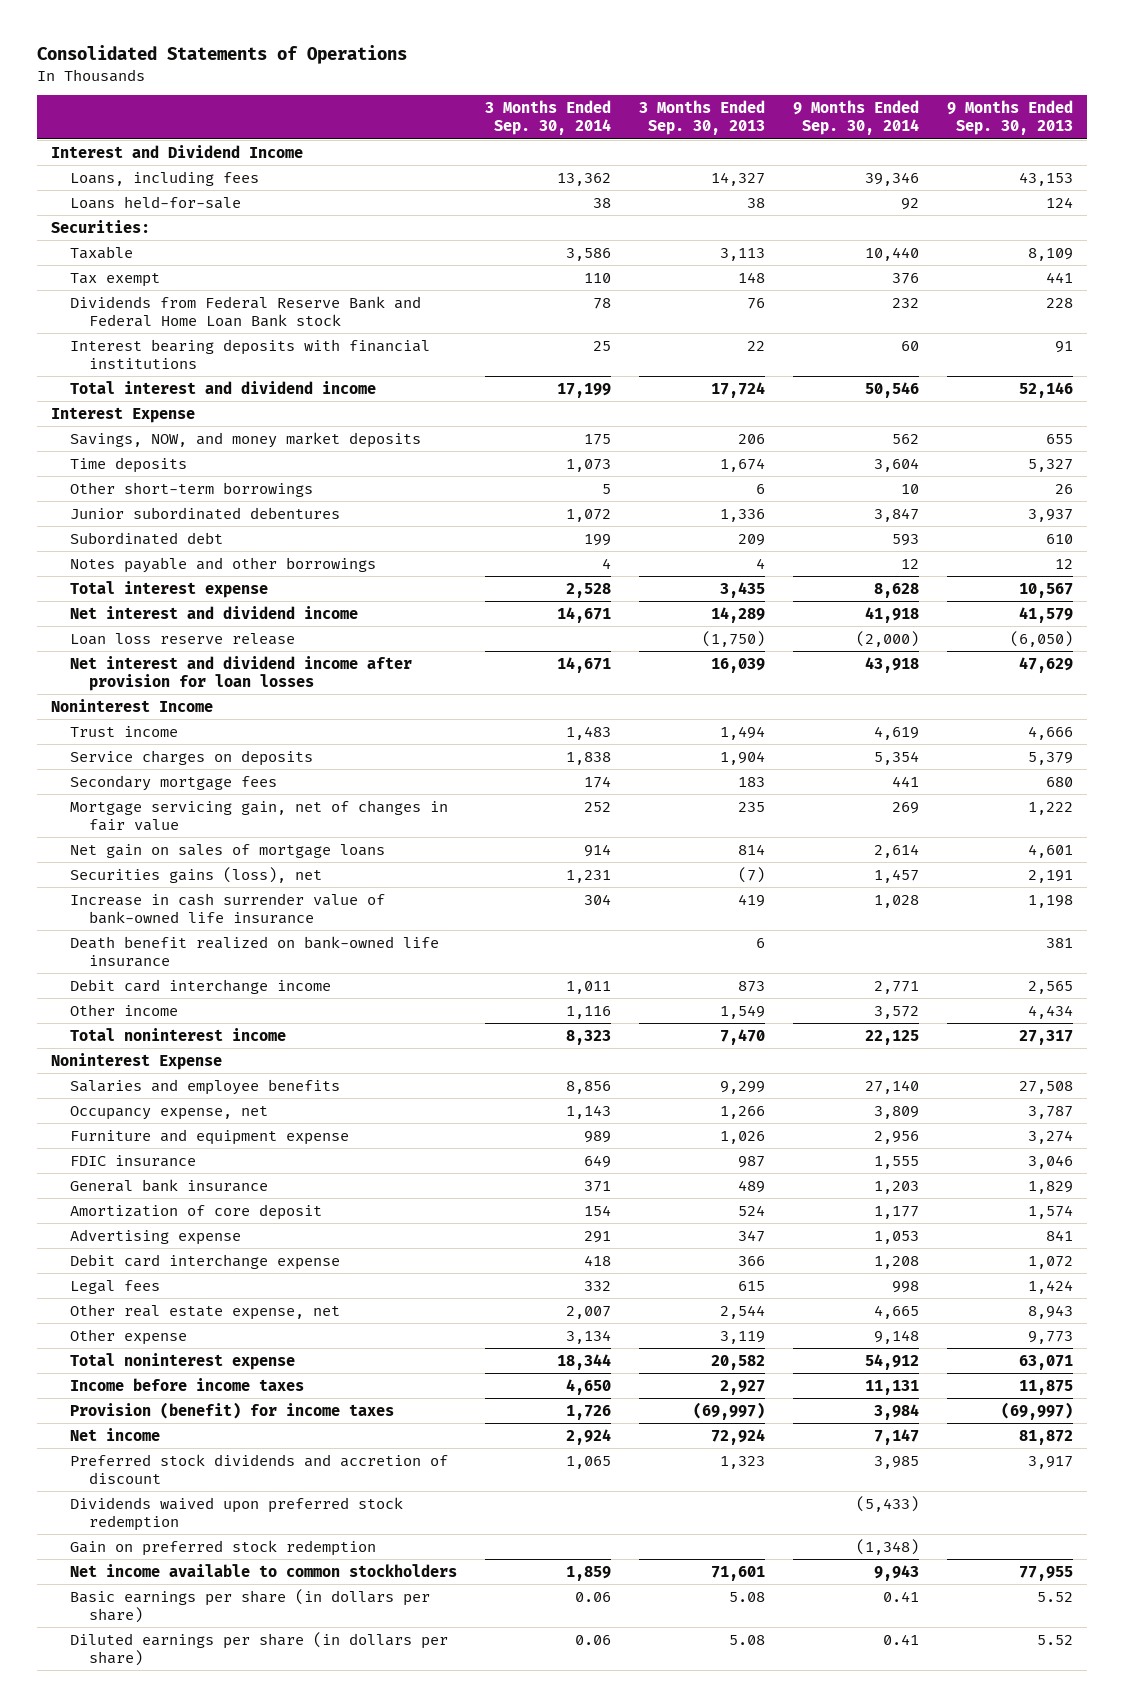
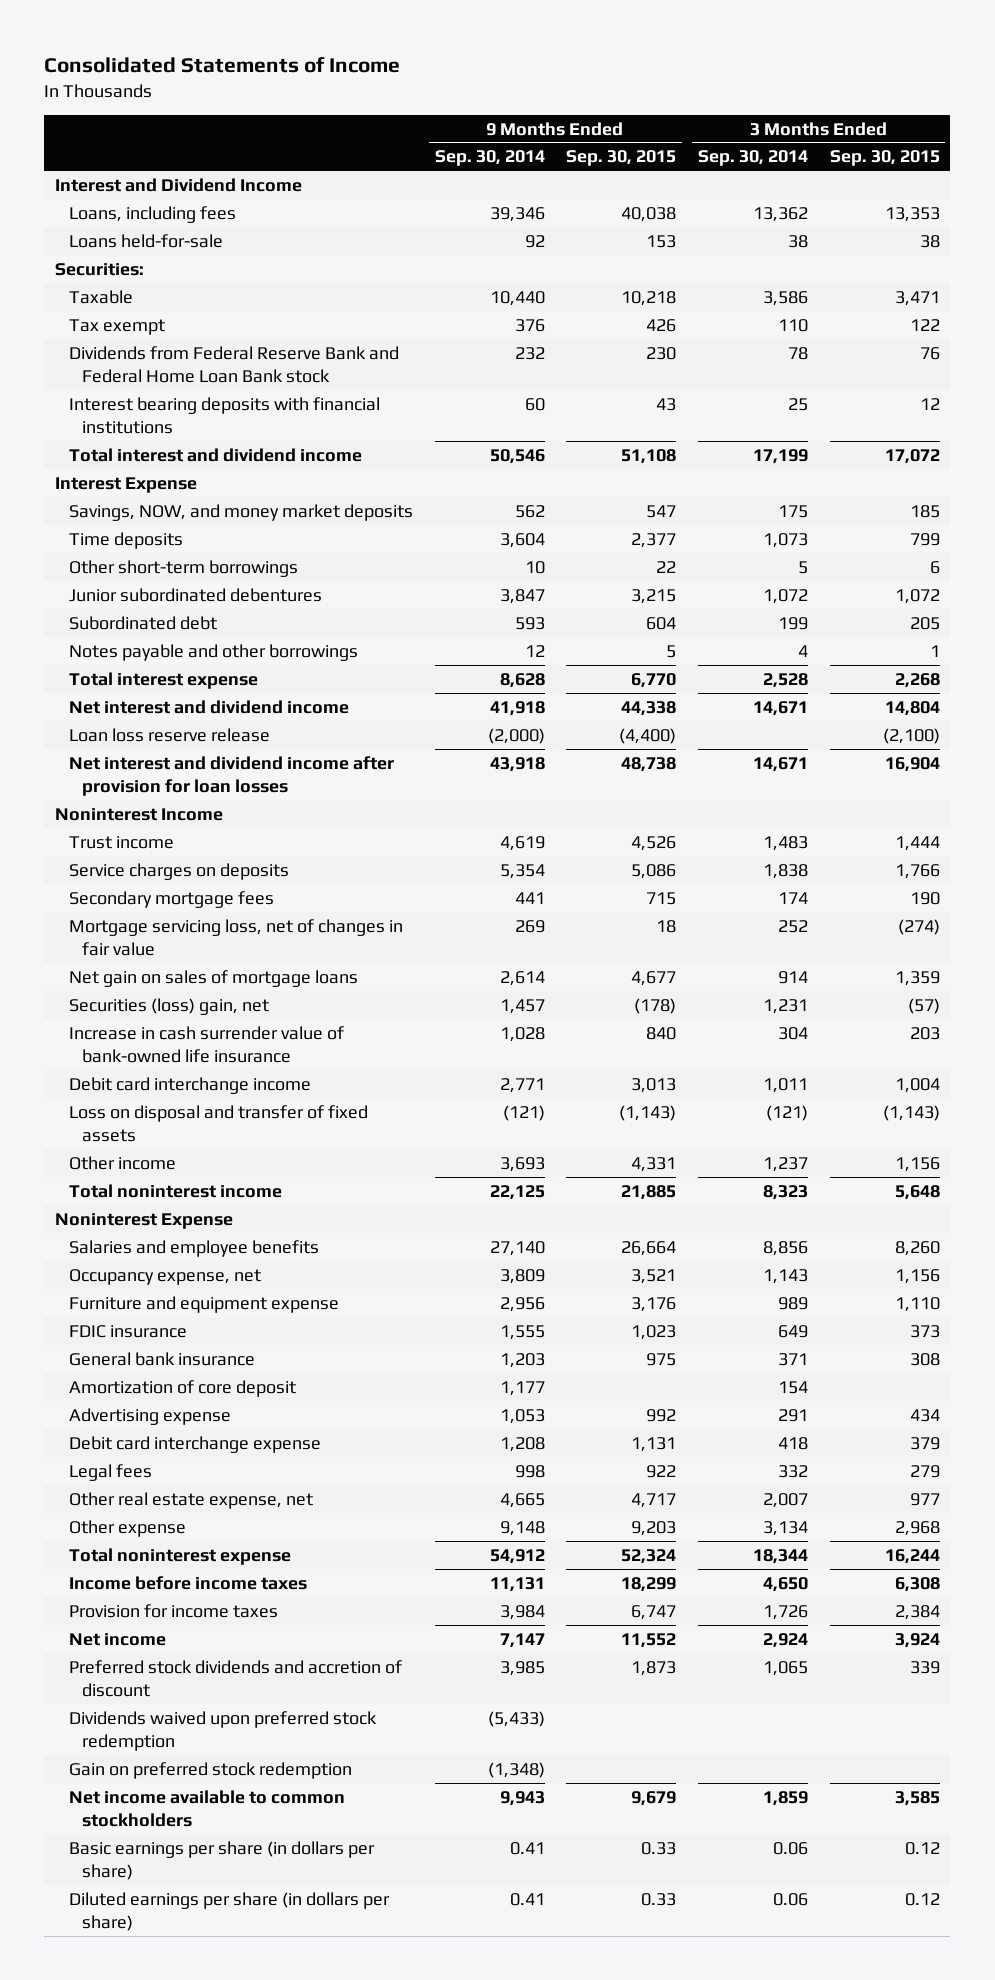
[37,45,408,65] Consolidated Statements of Operations -> [44,57,401,74] Consolidated Statements of Income
[639,100,766,136] 3 Months Ended Sep. 30, 2013 -> none
[947,100,1074,136] 9 Months Ended Sep. 30, 2013 -> none
none -> [566,150,677,167] Sep. 30, 2015
none -> [829,150,940,167] Sep. 30, 2015
[70,799,449,832] Mortgage servicing gain, net of changes in fair value -> [68,918,403,956] Mortgage servicing loss, net of changes in fair value
[70,866,323,883] Securities gains (loss), net -> [68,997,269,1015] Securities (loss) gain, net
[70,935,440,968] Death benefit realized on bank-owned life insurance -> none
none -> [68,1104,368,1142] Loss on disposal and transfer of fixed assets
[566,1005,612,1019] 1,116 -> [762,1156,808,1172] 1,237
[874,1005,920,1019] 3,572 -> [499,1156,545,1172] 3,693
[70,1401,395,1419] Provision (benefit) for income taxes -> [68,1603,278,1618] Provision for income taxes

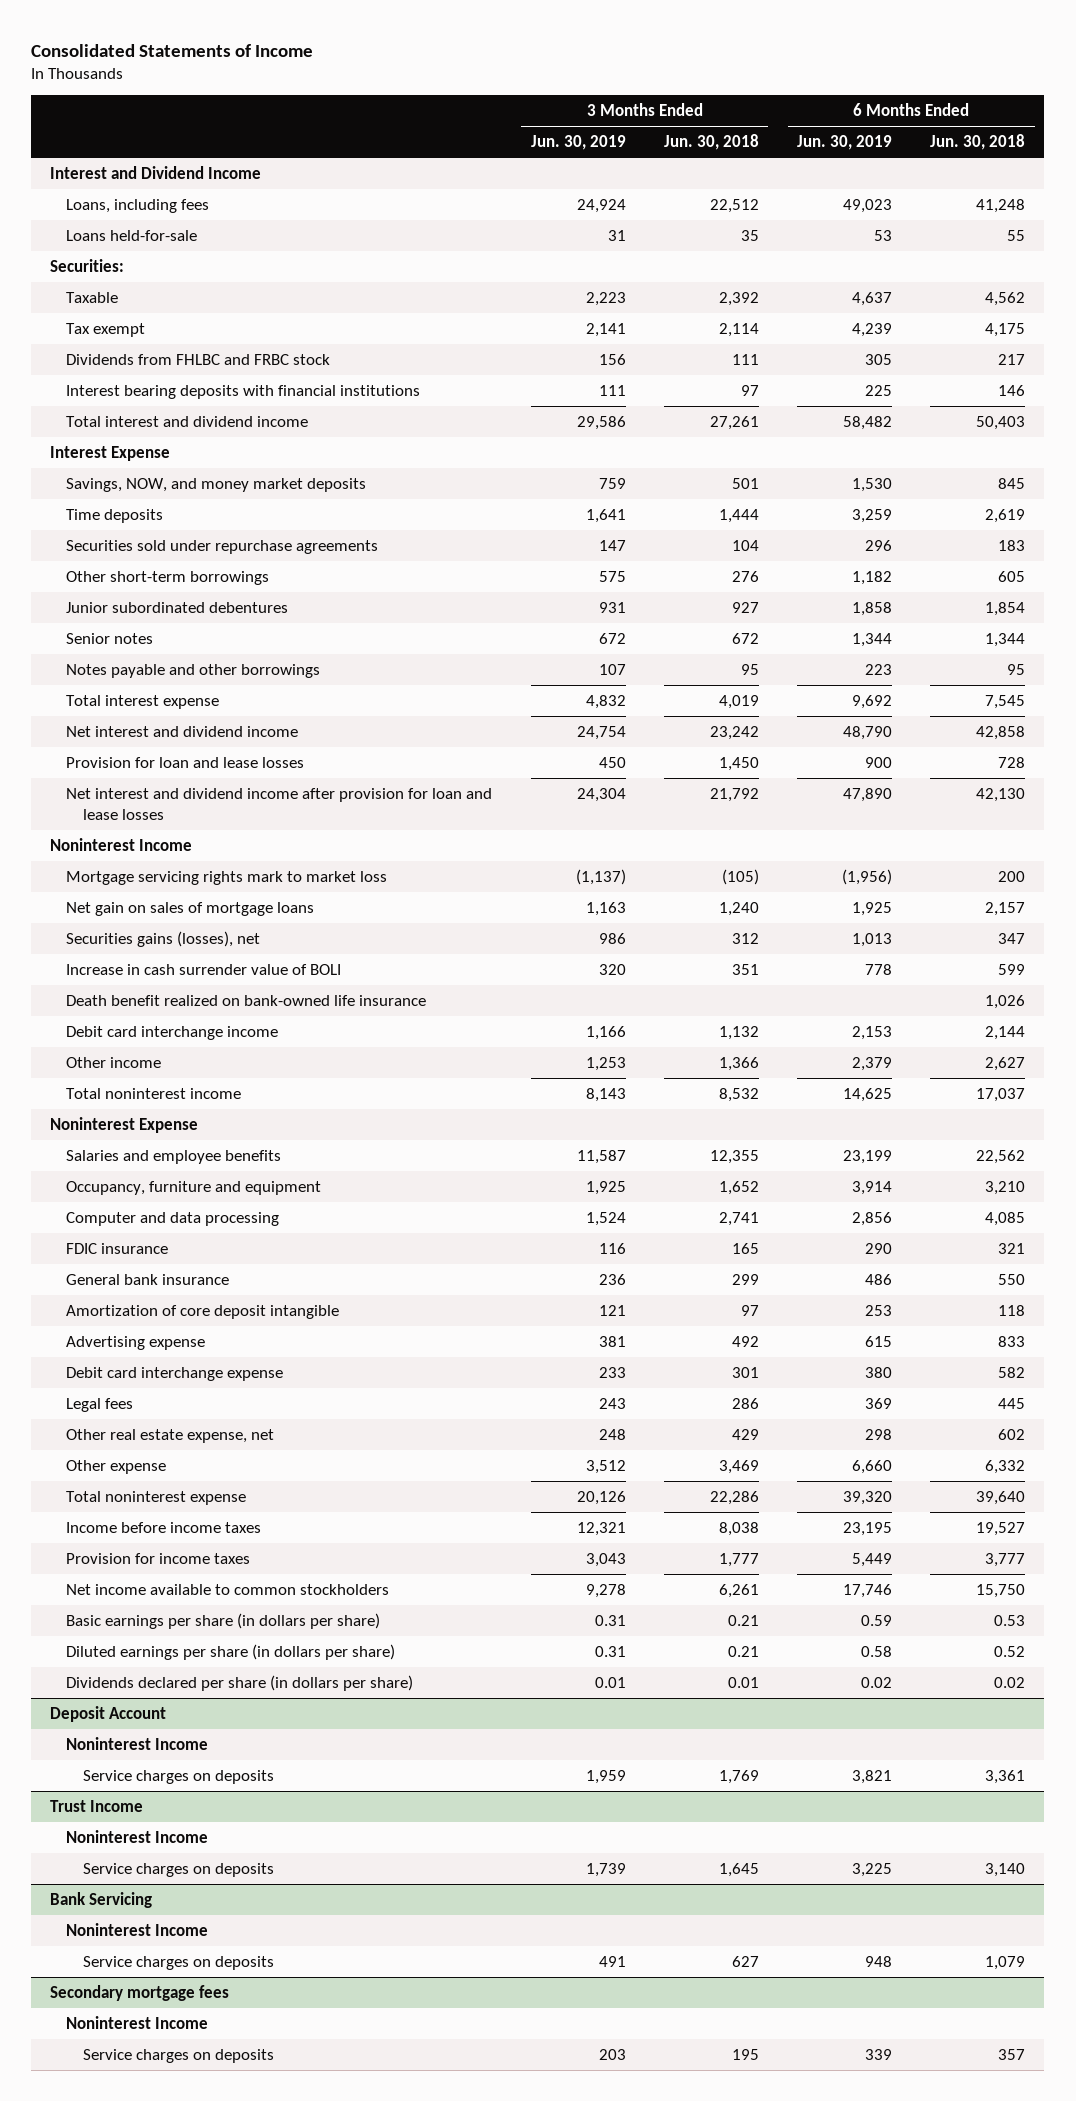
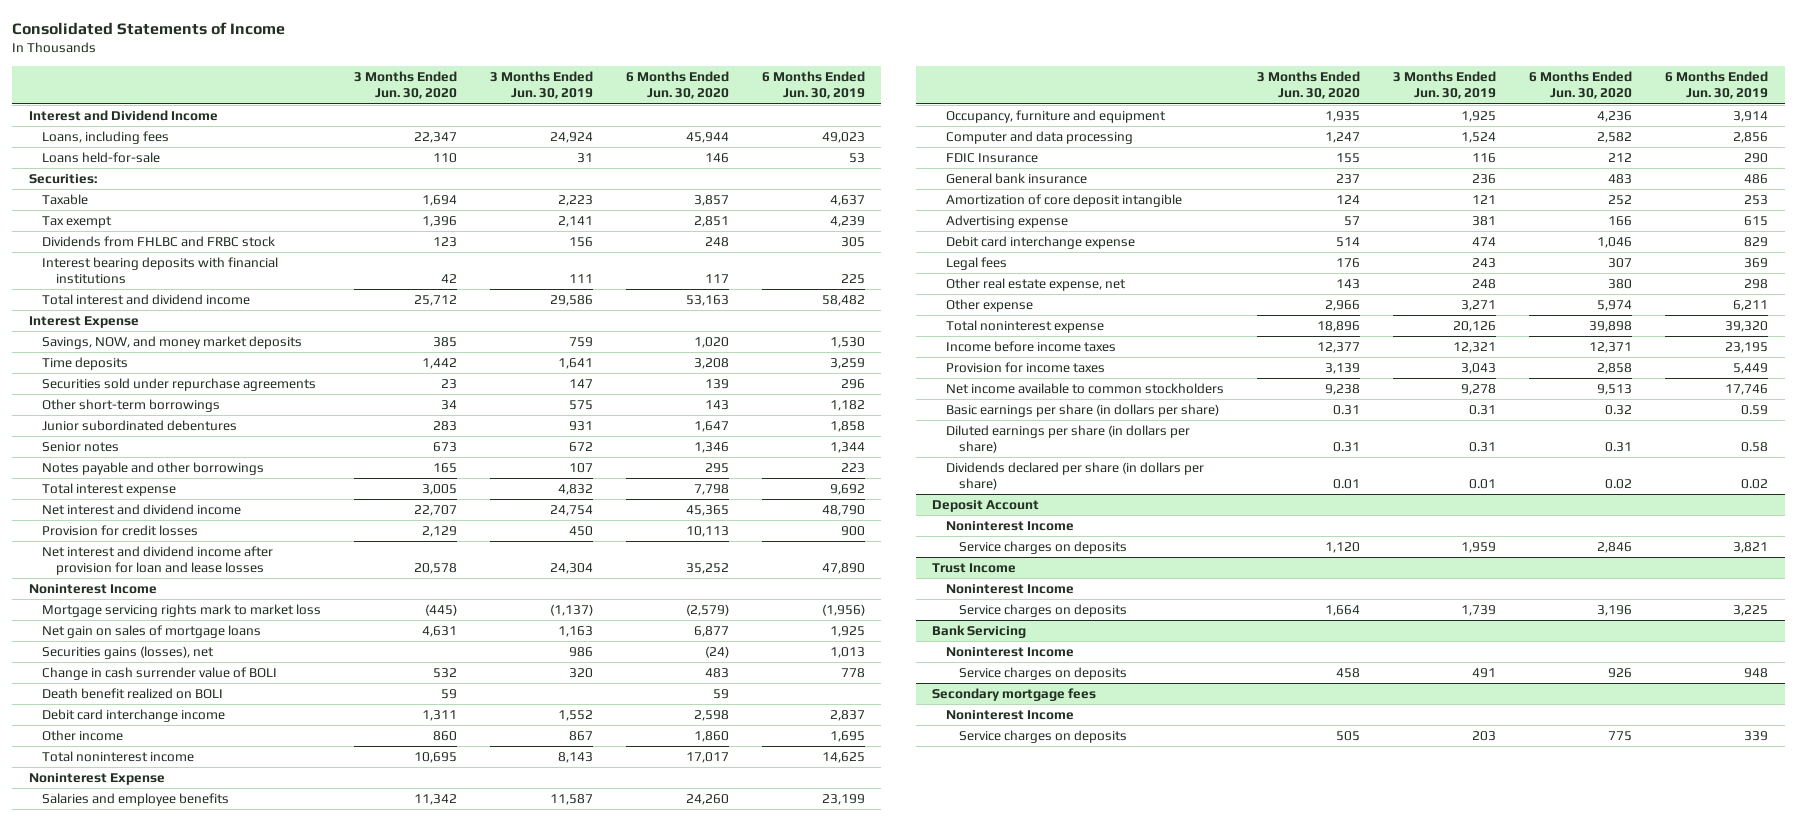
[663,134,759,151] Jun. 30, 2018 -> none
[930,134,1026,151] Jun. 30, 2018 -> none
none -> [354,71,458,100] 3 Months Ended Jun. 30, 2020
none -> [626,71,730,100] 6 Months Ended Jun. 30, 2020
[66,756,305,768] Provision for loan and lease losses -> [42,525,199,537] Provision for credit losses
[66,963,342,975] Increase in cash surrender value of BOLI -> [42,667,278,681] Change in cash surrender value of BOLI
[66,994,427,1006] Death benefit realized on bank-owned life insurance -> [42,688,224,700] Death benefit realized on BOLI
[585,1025,626,1040] 1,166 -> [558,710,594,722] 1,552
[852,1025,893,1040] 2,153 -> [829,710,865,722] 2,837
[585,1056,626,1071] 1,253 -> [569,731,594,742] 867
[852,1056,893,1071] 2,379 -> [829,731,865,743] 1,695
[66,1242,169,1254] FDIC insurance -> [945,153,1038,164] FDIC Insurance
[598,1366,626,1378] 233 -> [1472,237,1497,247] 474
[865,1366,893,1378] 380 -> [1744,237,1769,248] 829
[585,1459,626,1474] 3,512 -> [1461,300,1497,312] 3,271
[852,1459,893,1474] 6,660 -> [1733,300,1769,312] 6,211

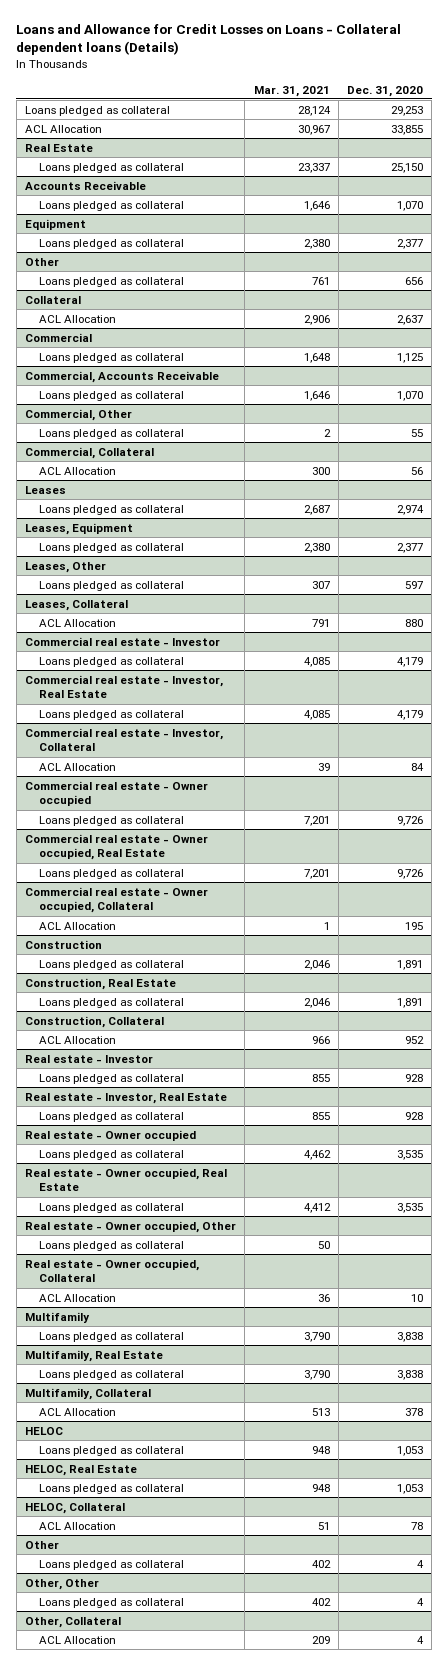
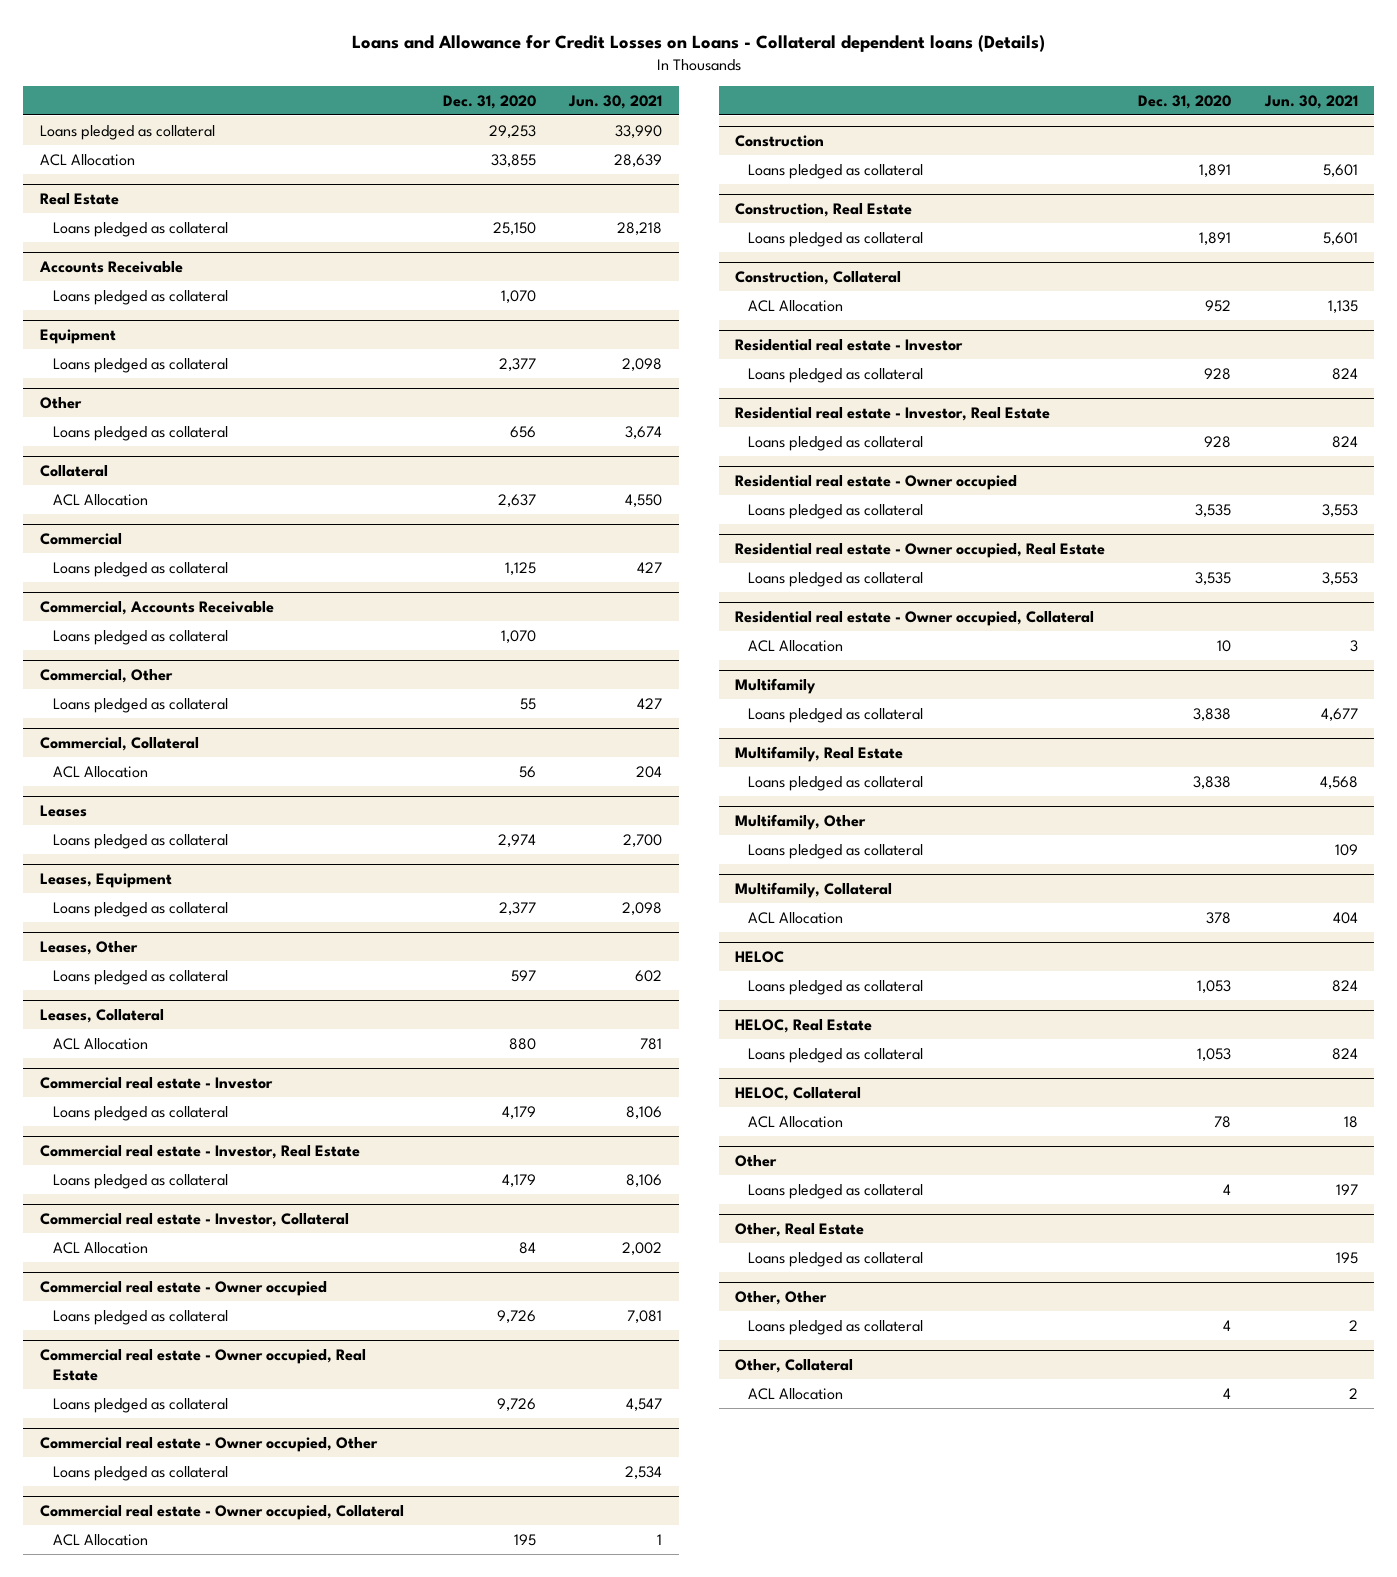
[253,85,330,97] Mar. 31, 2021 -> none
none -> [568,94,663,109] Jun. 30, 2021
none -> [39,1436,378,1452] Commercial real estate - Owner occupied, Other
none -> [52,1465,228,1481] Loans pledged as collateral
[24,1054,153,1063] Real estate - Investor -> [735,338,964,351] Residential real estate - Investor
[24,1092,227,1104] Real estate - Investor, Real Estate -> [735,406,1051,421] Residential real estate - Investor, Real Estate
[24,1129,196,1141] Real estate - Owner occupied -> [735,474,1018,490] Residential real estate - Owner occupied
[24,1167,227,1192] Real estate - Owner occupied, Real Estate -> [735,542,1106,558] Residential real estate - Owner occupied, Real Estate
[24,1220,236,1233] Real estate - Owner occupied, Other -> none
[39,1240,185,1251] Loans pledged as collateral -> none
[24,1258,199,1283] Real estate - Owner occupied, Collateral -> [735,610,1095,626] Residential real estate - Owner occupied, Collateral
none -> [735,813,867,830] Multifamily, Other
none -> [748,843,924,859] Loans pledged as collateral
none -> [735,1222,865,1237] Other, Real Estate
none -> [748,1251,924,1267] Loans pledged as collateral

